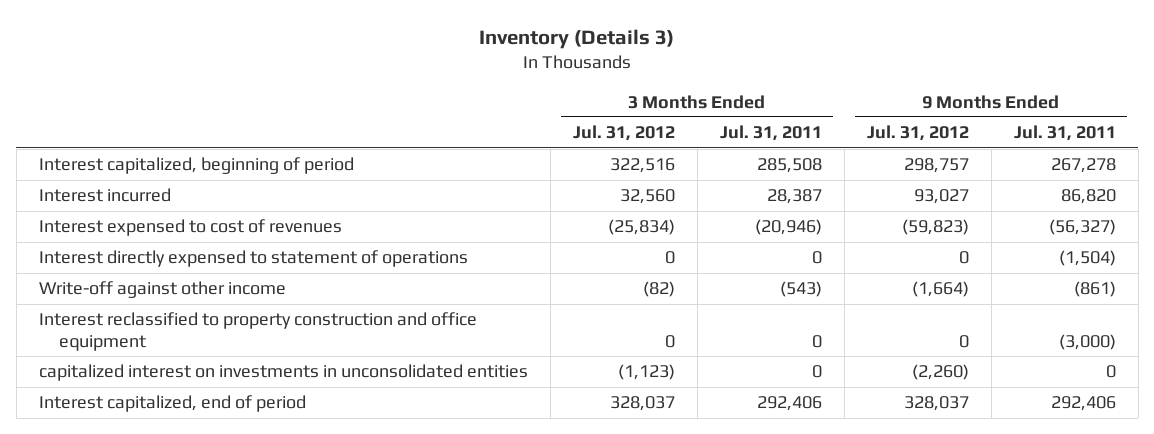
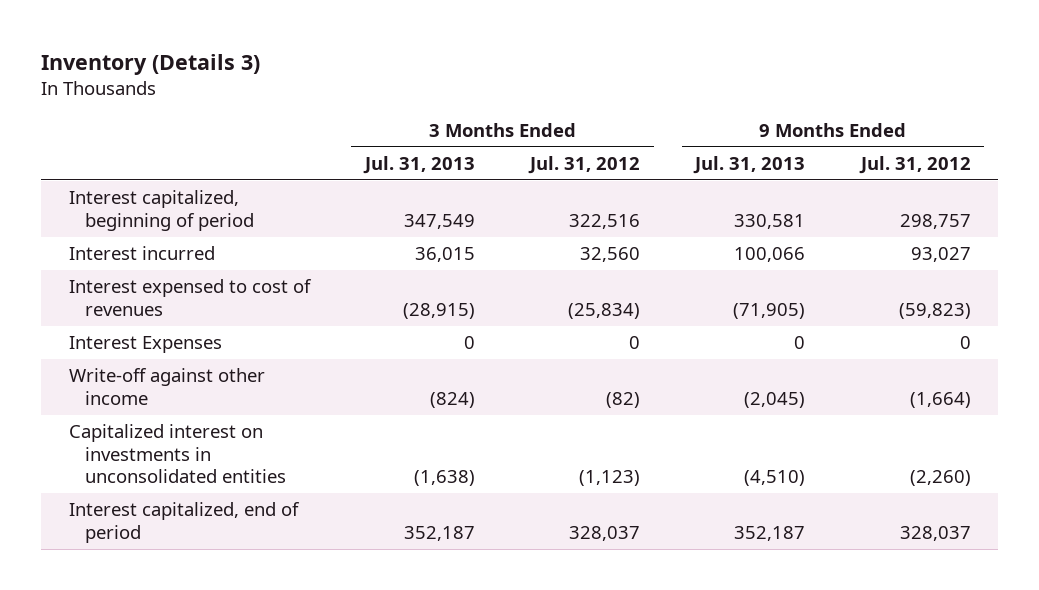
[719,125,822,142] Jul. 31, 2011 -> none
[1013,125,1116,142] Jul. 31, 2011 -> none
none -> [363,155,476,174] Jul. 31, 2013
none -> [693,155,806,174] Jul. 31, 2013
[38,250,468,268] Interest directly expensed to statement of operations -> [68,336,222,354] Interest Expenses
[38,312,477,351] Interest reclassified to property construction and office equipment -> none
[38,364,528,382] capitalized interest on investments in unconsolidated entities -> [68,424,286,484] Capitalized interest on investments in unconsolidated entities

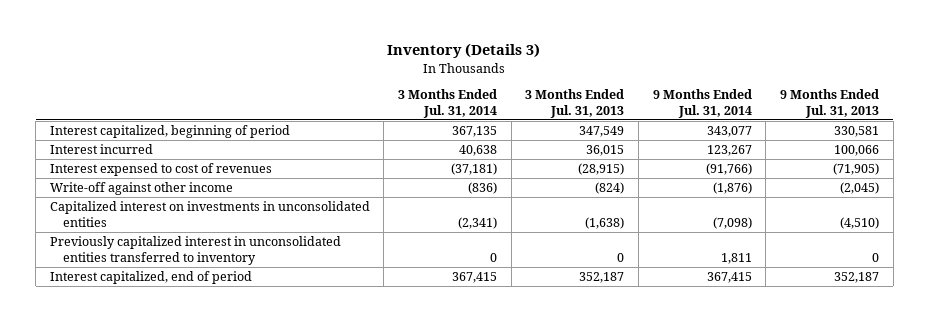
[528,155,641,174] Jul. 31, 2012 -> none
[858,155,971,174] Jul. 31, 2012 -> none
none -> [398,89,498,119] 3 Months Ended Jul. 31, 2014
none -> [652,89,752,119] 9 Months Ended Jul. 31, 2014
[68,336,222,354] Interest Expenses -> none
none -> [49,236,341,265] Previously capitalized interest in unconsolidated entities transferred to inventory

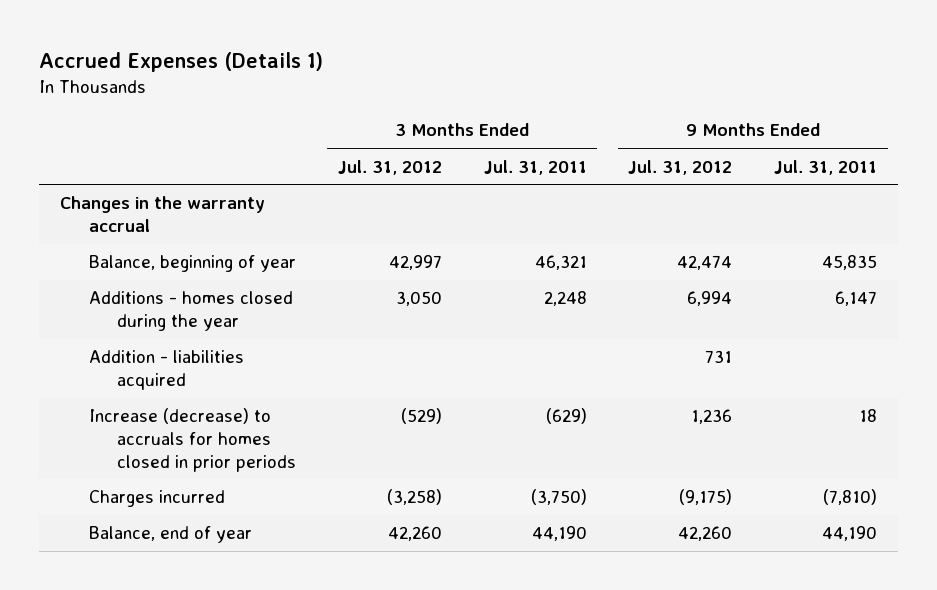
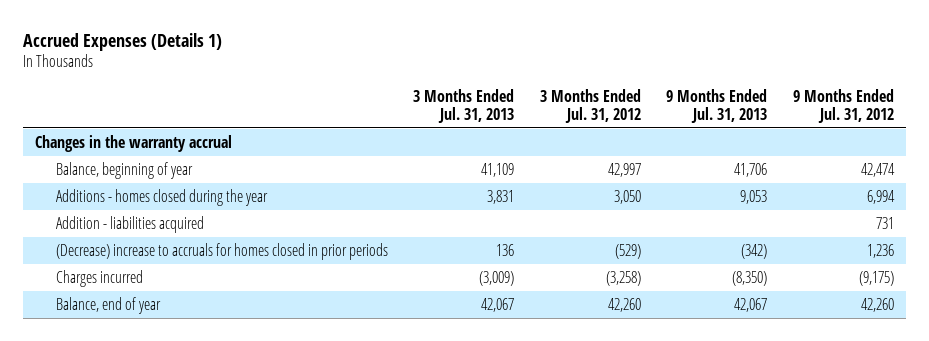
[483,159,587,175] Jul. 31, 2011 -> none
[774,159,878,175] Jul. 31, 2011 -> none
none -> [413,88,515,123] 3 Months Ended Jul. 31, 2013
none -> [666,88,768,123] 9 Months Ended Jul. 31, 2013
[88,408,296,472] Increase (decrease) to accruals for homes closed in prior periods -> [55,243,388,261] (Decrease) increase to accruals for homes closed in prior periods

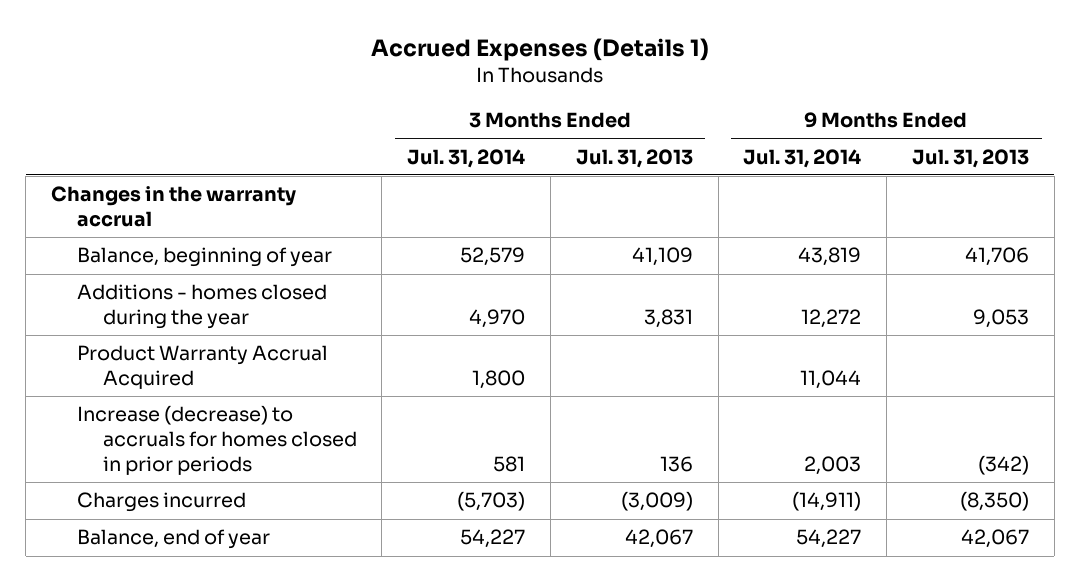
[539,88,641,123] 3 Months Ended Jul. 31, 2012 -> none
[792,88,894,123] 9 Months Ended Jul. 31, 2012 -> none
none -> [407,148,526,168] Jul. 31, 2014
none -> [743,148,862,168] Jul. 31, 2014
[55,216,204,234] Addition - liabilities acquired -> [76,345,328,390] Product Warranty Accrual Acquired
[55,243,388,261] (Decrease) increase to accruals for homes closed in prior periods -> [76,405,357,475] Increase (decrease) to accruals for homes closed in prior periods

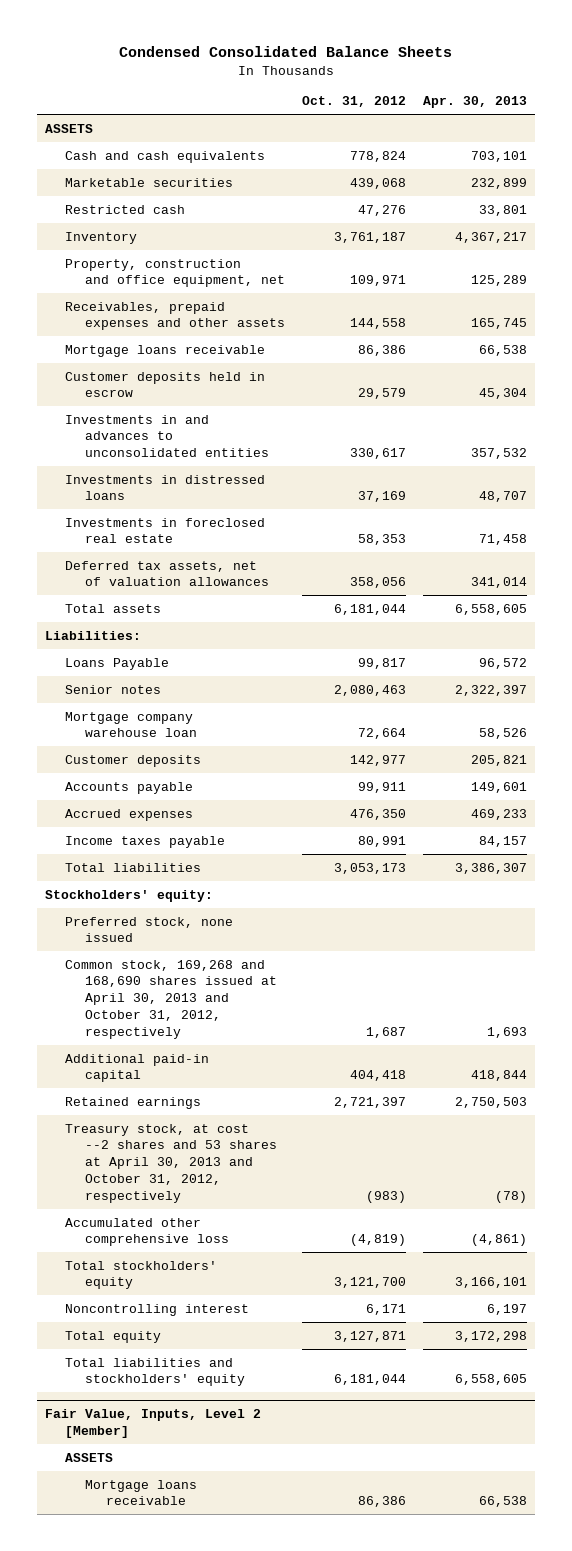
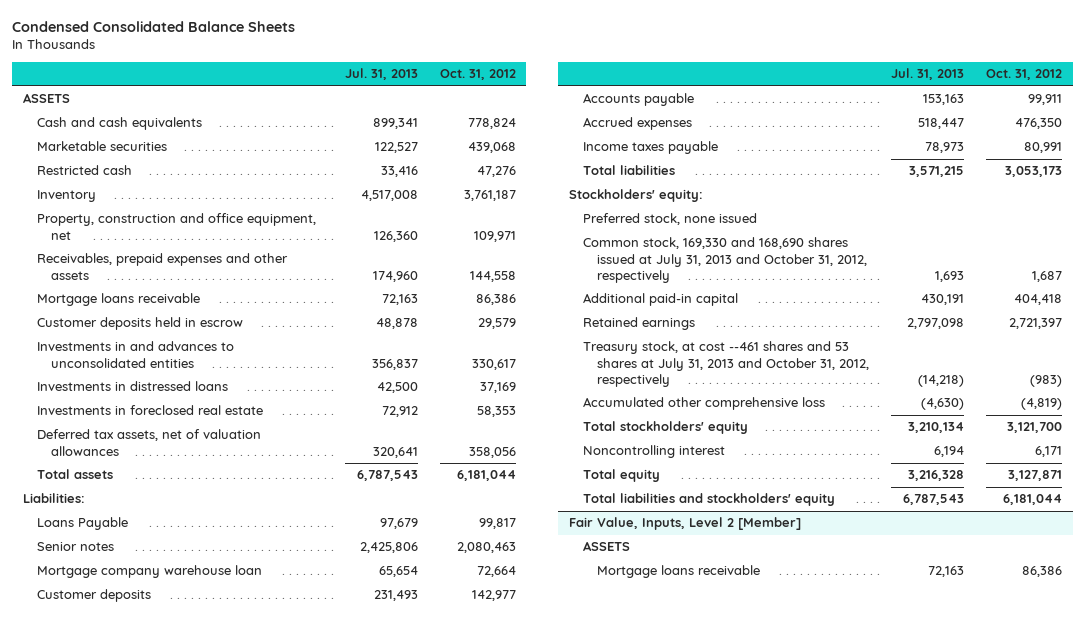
[422,96,527,109] Apr. 30, 2013 -> none
none -> [344,68,418,81] Jul. 31, 2013
[65,959,278,1039] Common stock, 169,268 and 168,690 shares issued at April 30, 2013 and October 31, 2012, respectively -> [583,237,868,284] Common stock, 169,330 and 168,690 shares issued at July 31, 2013 and October 31, 2012, respectively
[65,1123,278,1203] Treasury stock, at cost --2 shares and 53 shares at April 30, 2013 and October 31, 2012, respectively -> [583,341,870,388] Treasury stock, at cost --461 shares and 53 shares at July 31, 2013 and October 31, 2012, respectively

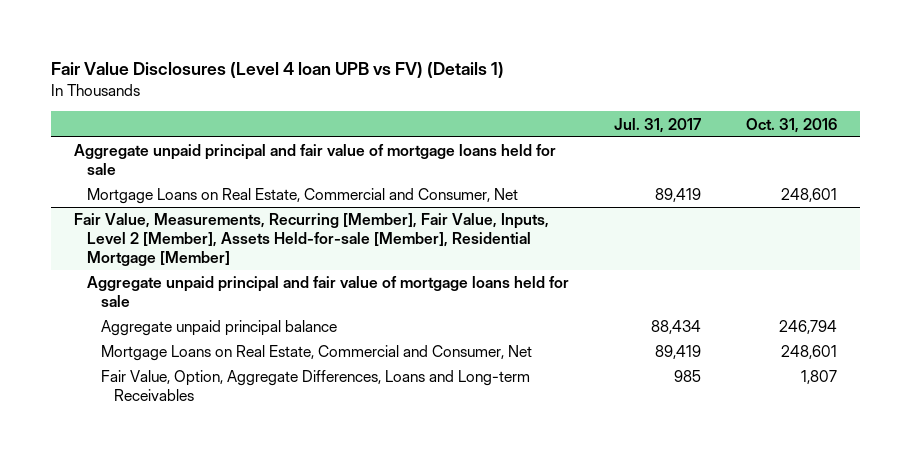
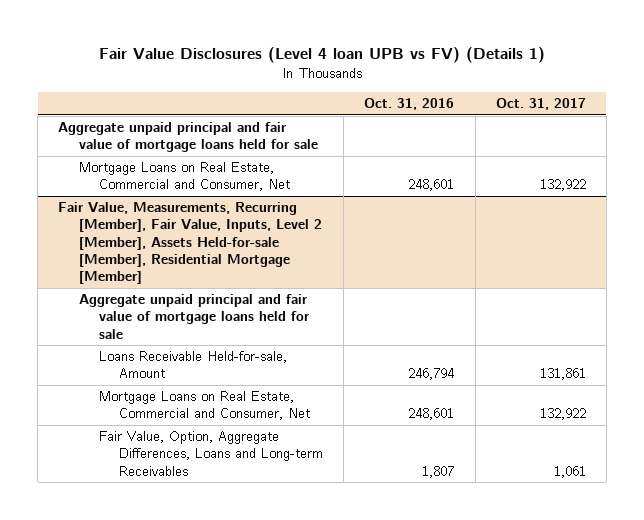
[614,117,702,133] Jul. 31, 2017 -> none
none -> [495,98,586,111] Oct. 31, 2017
[100,320,337,337] Aggregate unpaid principal balance -> [98,351,287,379] Loans Receivable Held-for-sale, Amount

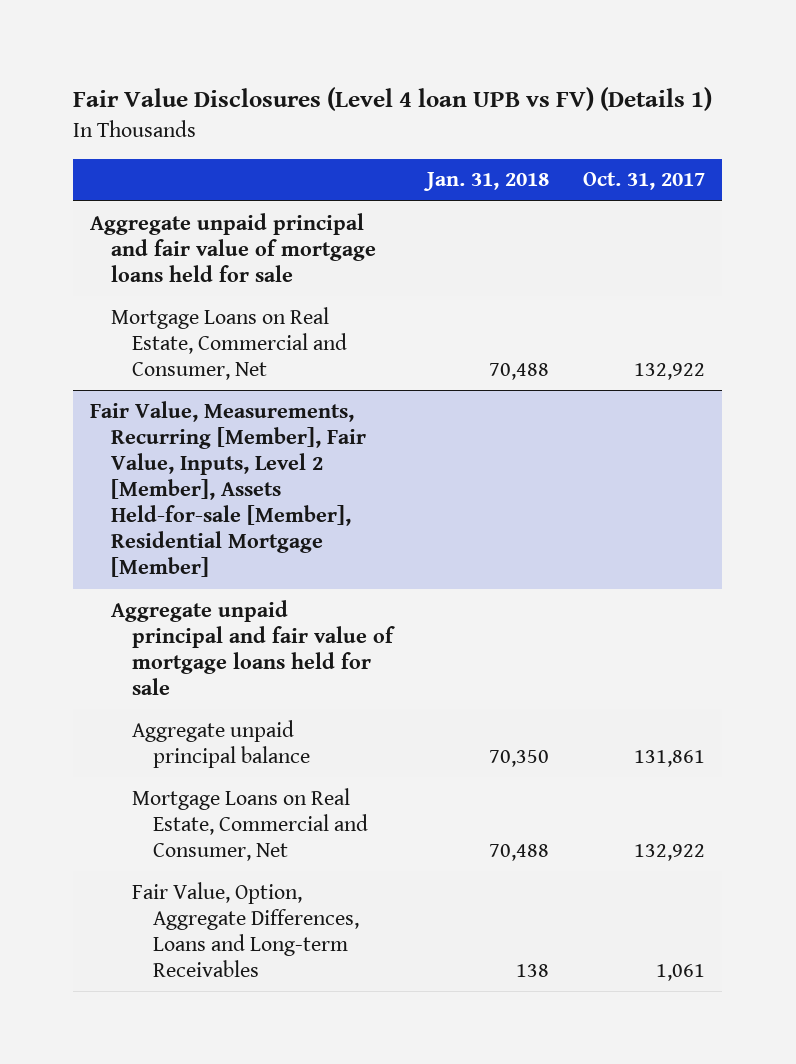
[364,98,455,111] Oct. 31, 2016 -> none
none -> [423,172,550,192] Jan. 31, 2018
[98,351,287,379] Loans Receivable Held-for-sale, Amount -> [131,719,310,768] Aggregate unpaid principal balance

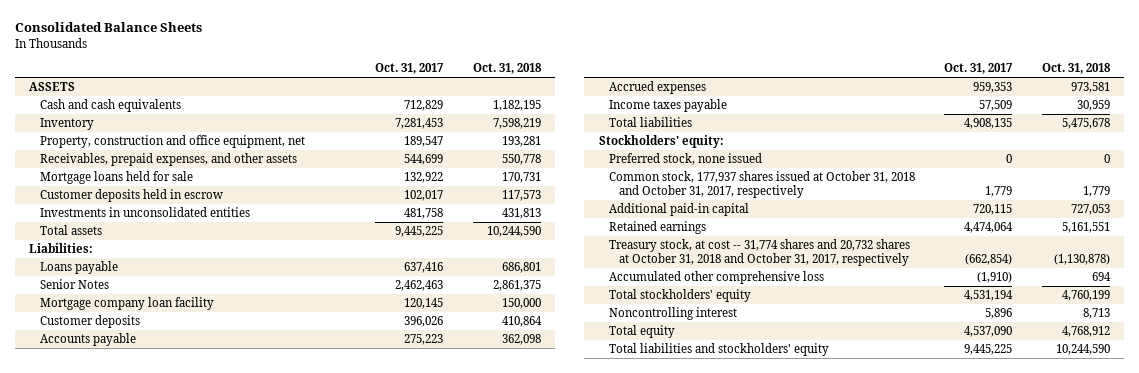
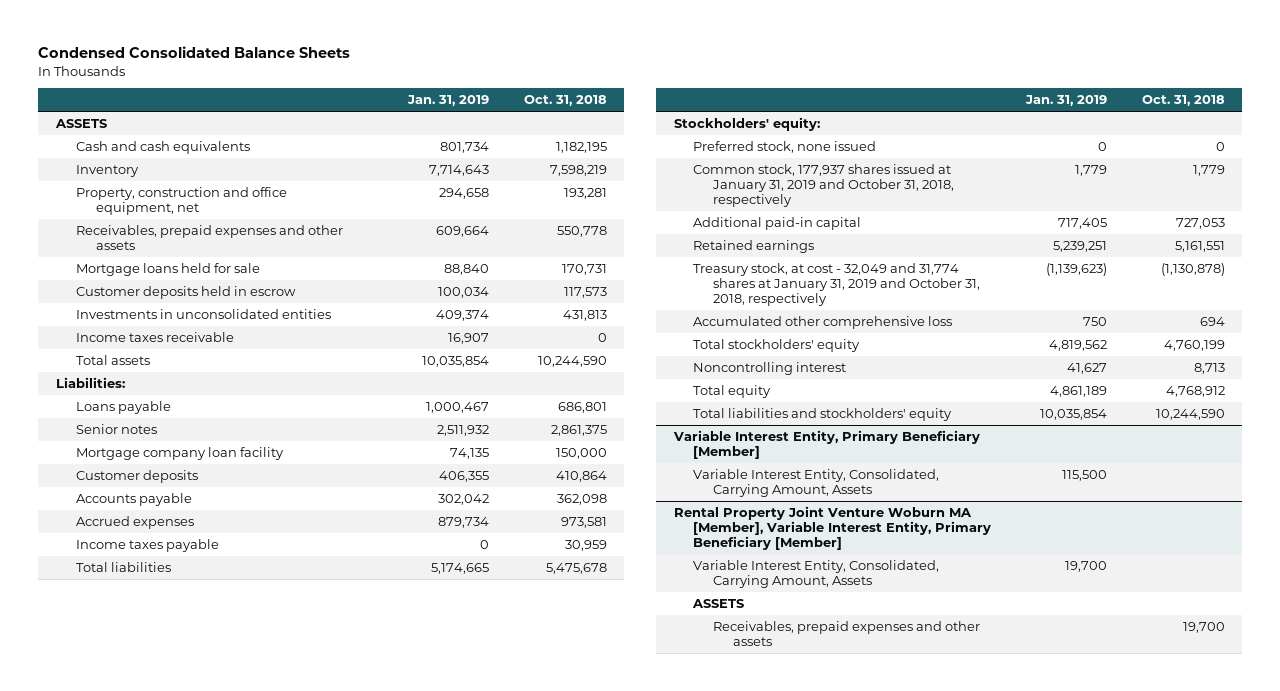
[14,22,202,33] Consolidated Balance Sheets -> [38,46,351,59] Condensed Consolidated Balance Sheets
[375,63,445,75] Oct. 31, 2017 -> none
none -> [407,95,490,107] Jan. 31, 2019
[39,153,297,167] Receivables, prepaid expenses, and other assets -> [75,224,343,250] Receivables, prepaid expenses and other assets
none -> [75,331,234,342] Income taxes receivable
[39,279,109,290] Senior Notes -> [75,423,157,434] Senior notes
[608,171,915,199] Common stock, 177,937 shares issued at October 31, 2018 and October 31, 2017, respectively -> [693,163,955,208] Common stock, 177,937 shares issued at January 31, 2019 and October 31, 2018, respectively
[608,239,910,267] Treasury stock, at cost -- 31,774 shares and 20,732 shares at October 31, 2018 and October 31, 2017, respectively -> [693,262,981,307] Treasury stock, at cost - 32,049 and 31,774 shares at January 31, 2019 and October 31, 2018, respectively
none -> [672,429,980,459] Variable Interest Entity, Primary Beneficiary [Member]
none -> [693,468,940,497] Variable Interest Entity, Consolidated, Carrying Amount, Assets
none -> [673,505,992,551] Rental Property Joint Venture Woburn MA [Member], Variable Interest Entity, Primary Beneficiary [Member]
none -> [693,559,940,588] Variable Interest Entity, Consolidated, Carrying Amount, Assets
none -> [692,598,745,608] ASSETS
none -> [713,620,981,646] Receivables, prepaid expenses and other assets

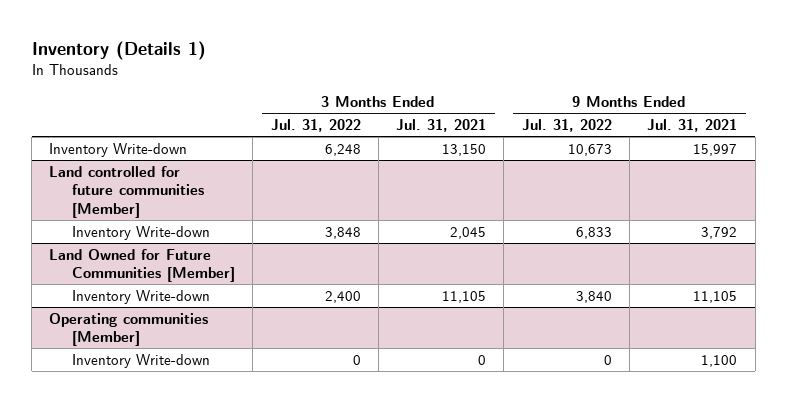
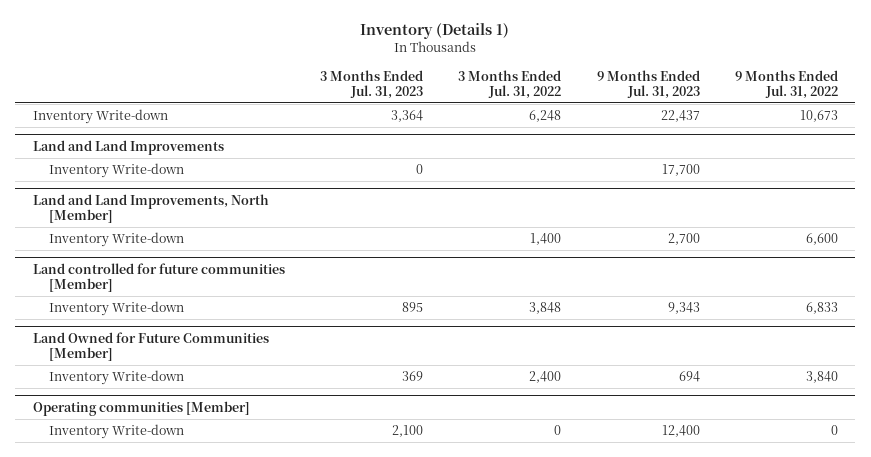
[396,118,487,132] Jul. 31, 2021 -> none
[647,118,738,132] Jul. 31, 2021 -> none
none -> [320,69,424,100] 3 Months Ended Jul. 31, 2023
none -> [596,69,700,100] 9 Months Ended Jul. 31, 2023
none -> [33,139,225,155] Land and Land Improvements
none -> [48,162,184,178] Inventory Write-down
none -> [33,193,270,224] Land and Land Improvements, North [Member]
none -> [48,231,184,247] Inventory Write-down

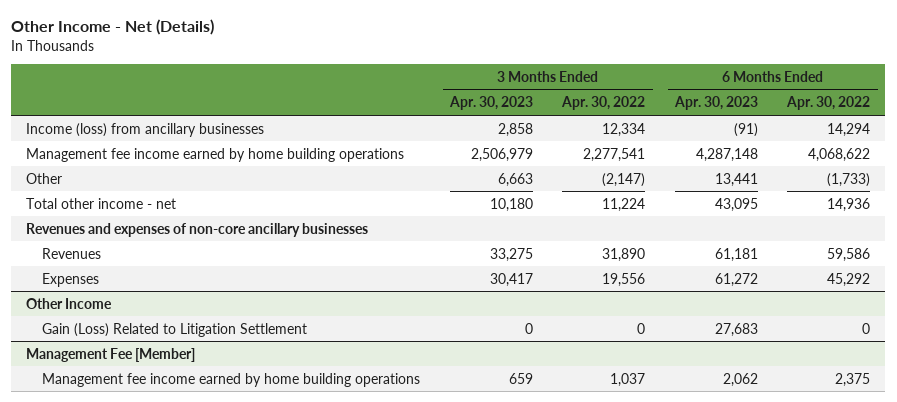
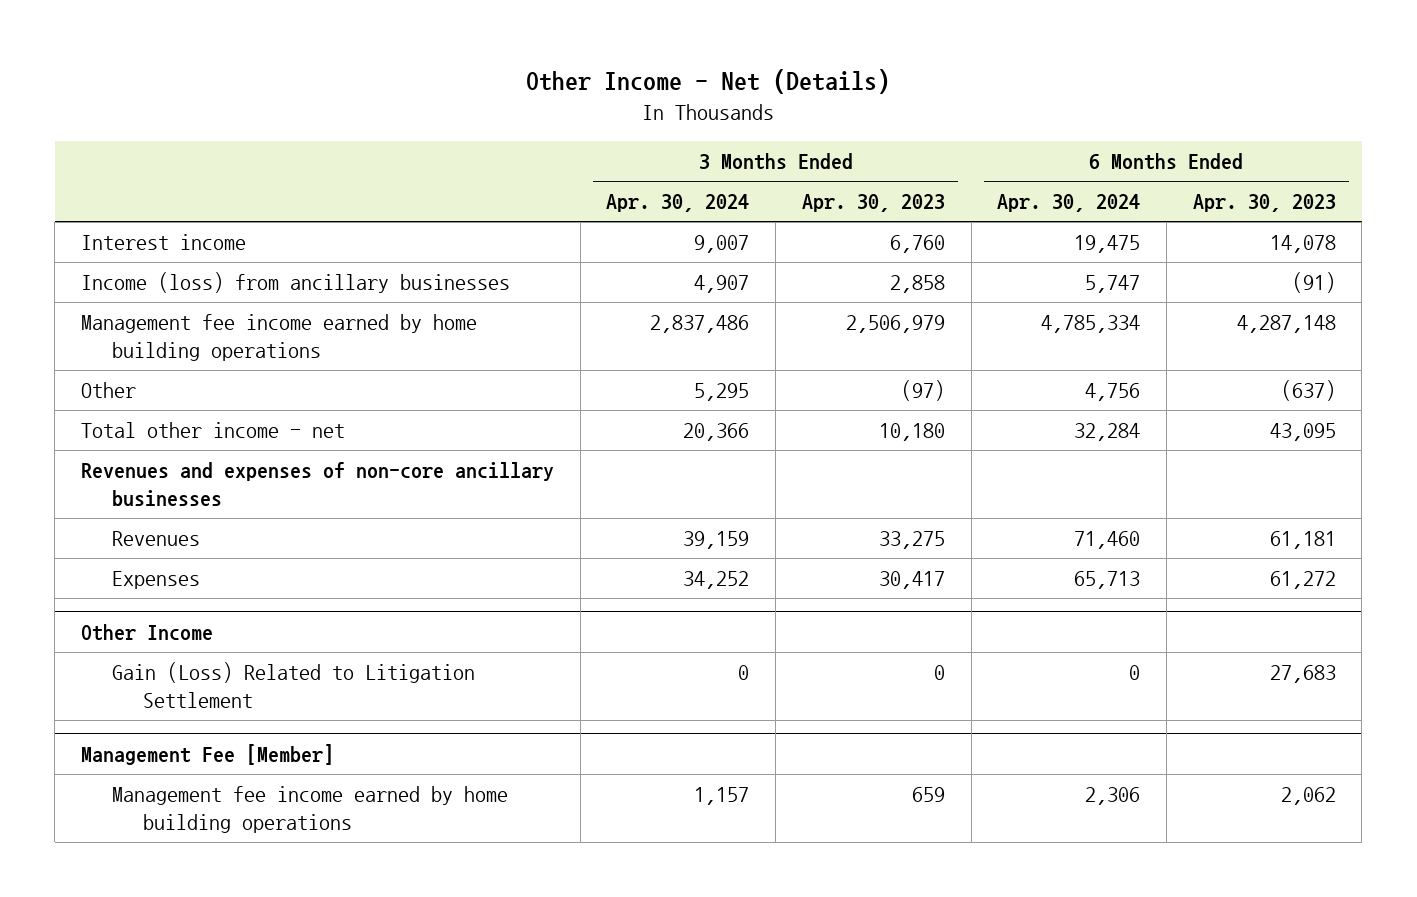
[561,96,646,111] Apr. 30, 2022 -> none
[786,96,871,111] Apr. 30, 2022 -> none
none -> [606,194,750,213] Apr. 30, 2024
none -> [997,194,1141,213] Apr. 30, 2024
none -> [81,234,247,251] Interest income
[497,172,533,187] 6,663 -> [900,380,945,402] (97)
[714,172,758,187] 13,441 -> [1280,380,1336,402] (637)

